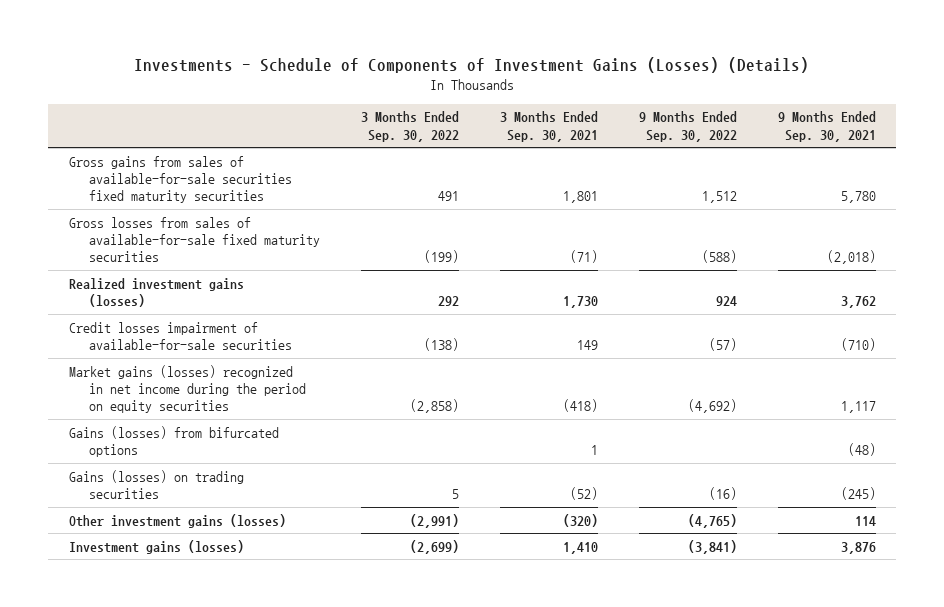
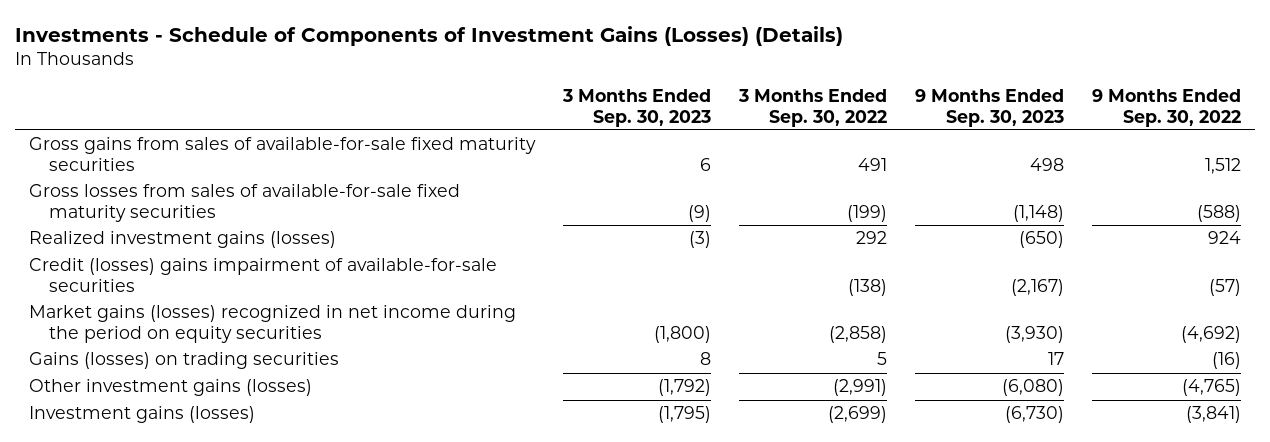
[499,111,598,142] 3 Months Ended Sep. 30, 2021 -> none
[777,111,876,142] 9 Months Ended Sep. 30, 2021 -> none
none -> [562,89,712,127] 3 Months Ended Sep. 30, 2023
none -> [914,89,1064,127] 9 Months Ended Sep. 30, 2023
[68,155,292,204] Gross gains from sales of available-for-sale securities fixed maturity securities -> [29,137,537,171] Gross gains from sales of available-for-sale fixed maturity securities
[68,321,292,351] Credit losses impairment of available-for-sale securities -> [29,258,498,292] Credit (losses) gains impairment of available-for-sale securities
[68,425,279,458] Gains (losses) from bifurcated options -> none

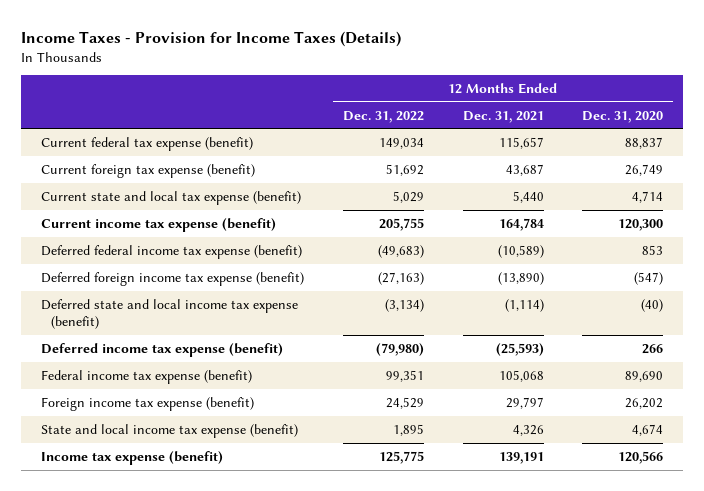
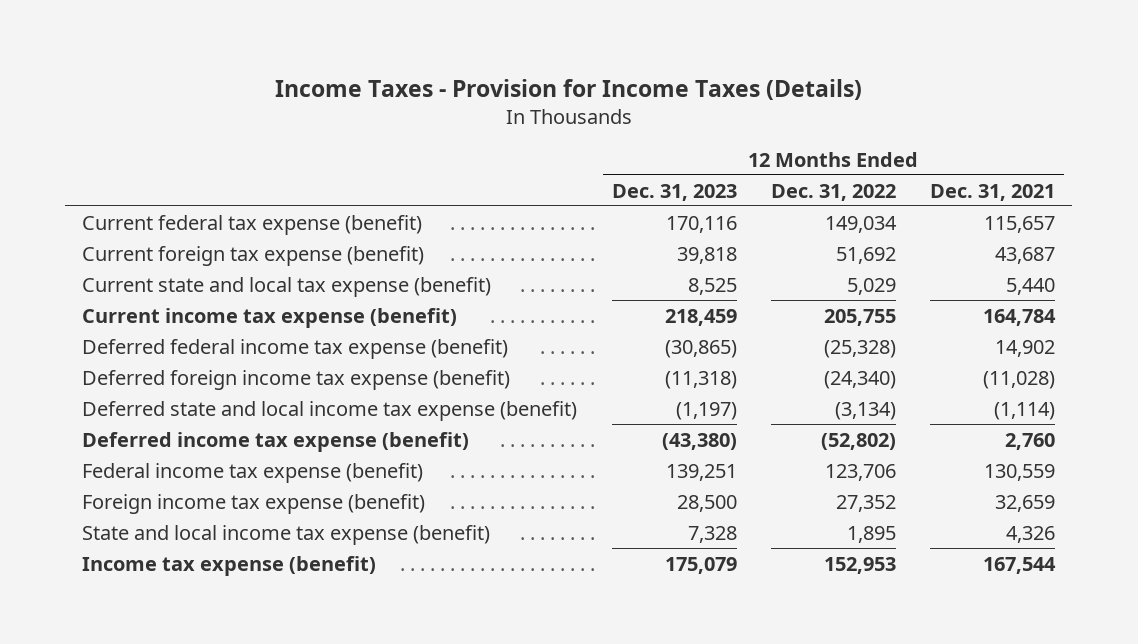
[582,110,664,123] Dec. 31, 2020 -> none
none -> [611,183,737,201] Dec. 31, 2023
[377,244,424,258] (49,683) -> [823,339,896,358] (25,328)
[497,244,544,258] (10,589) -> [995,339,1056,357] 14,902
[377,271,424,285] (27,163) -> [823,370,896,389] (24,340)
[497,271,544,285] (13,890) -> [983,370,1056,389] (11,028)
[375,342,424,356] (79,980) -> [820,432,896,450] (52,802)
[495,342,544,356] (25,593) -> [1005,432,1056,450] 2,760
[385,369,424,382] 99,351 -> [824,463,896,481] 123,706
[498,369,544,382] 105,068 -> [984,463,1056,481] 130,559
[385,396,424,409] 24,529 -> [835,494,896,512] 27,352
[505,396,544,409] 29,797 -> [995,494,1056,512] 32,659
[378,450,424,464] 125,775 -> [823,556,896,574] 152,953
[498,451,544,464] 139,191 -> [983,556,1057,574] 167,544

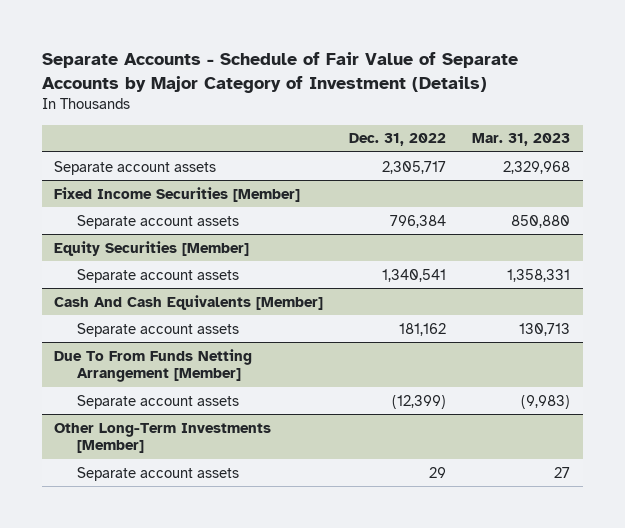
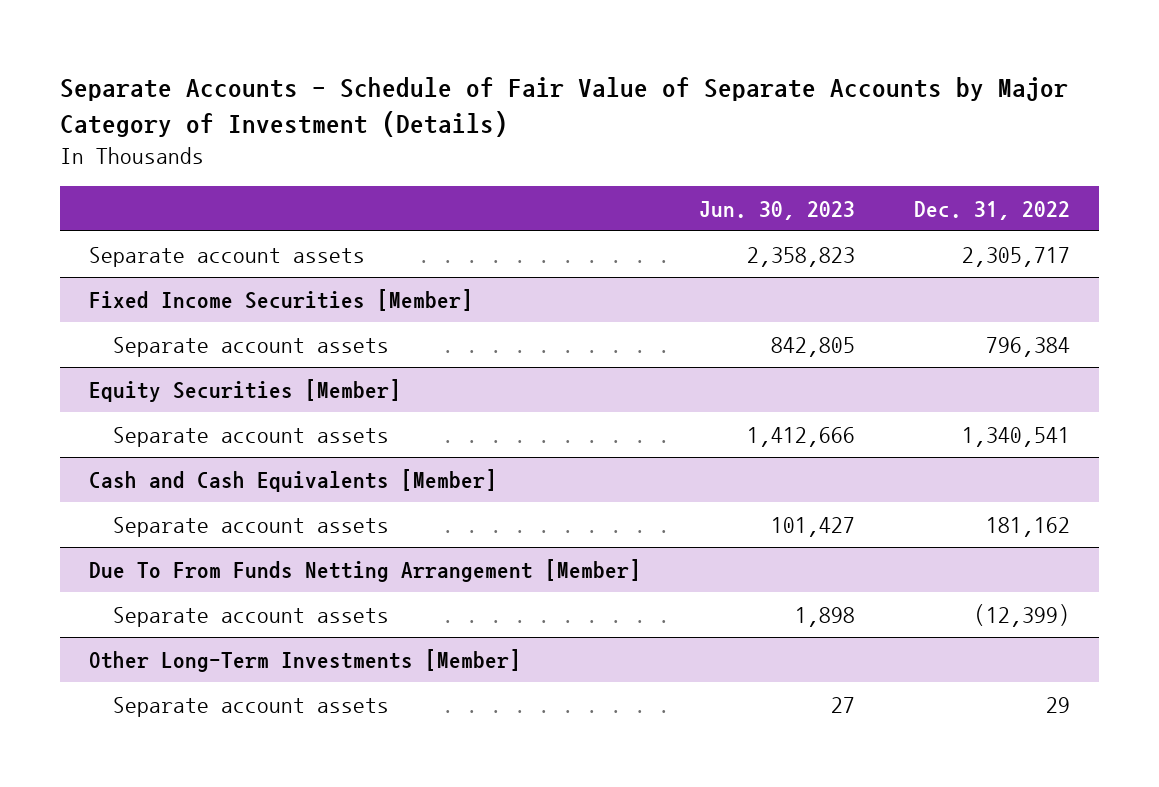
[472,133,571,147] Mar. 31, 2023 -> none
none -> [699,200,856,220] Jun. 30, 2023
[54,294,324,310] Cash And Cash Equivalents [Member] -> [89,468,498,492] Cash and Cash Equivalents [Member]

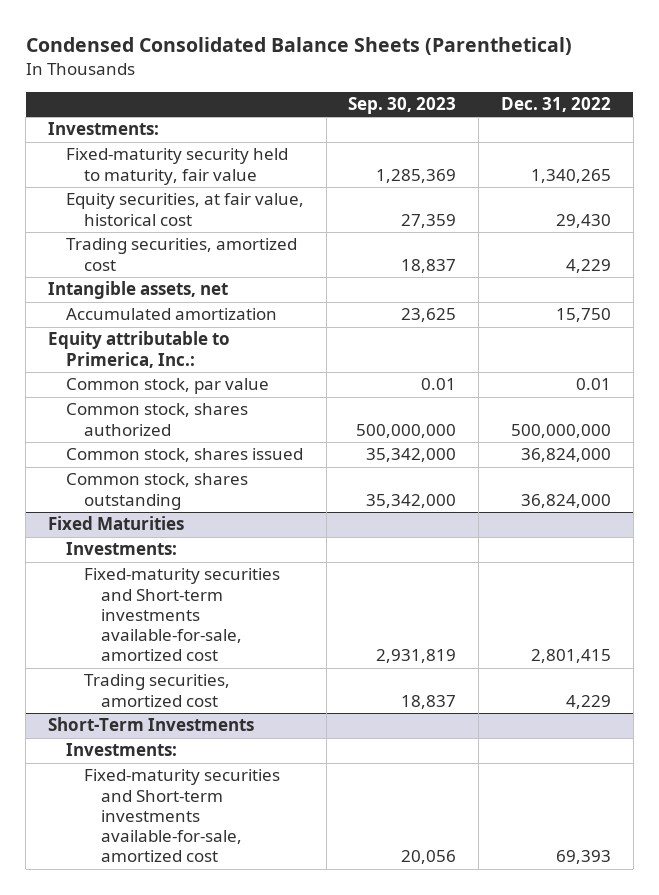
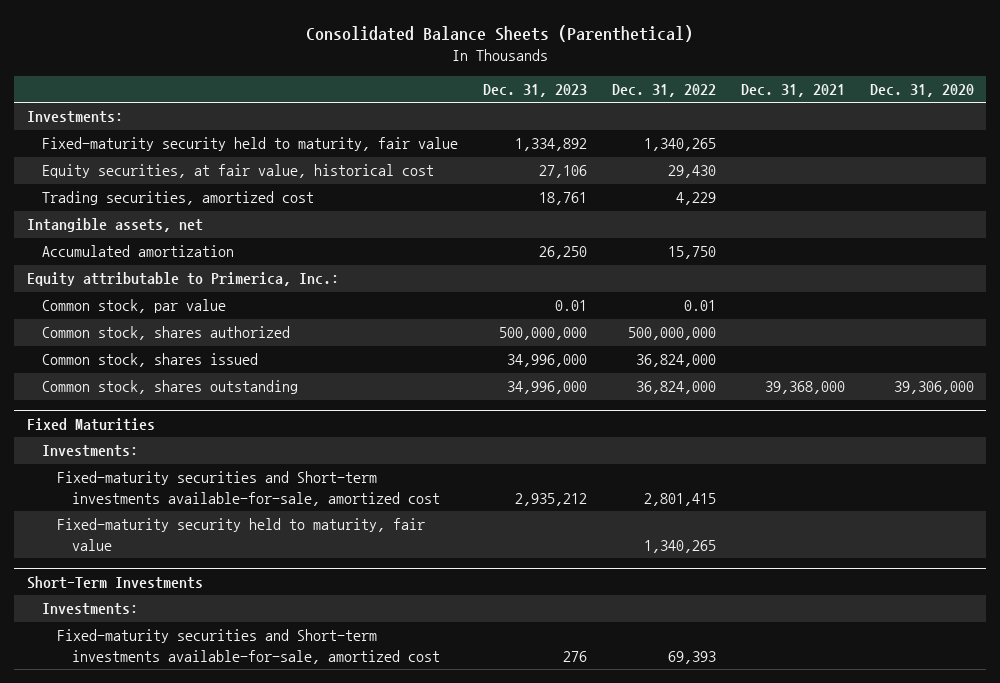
[25,36,572,55] Condensed Consolidated Balance Sheets (Parenthetical) -> [306,24,694,42] Consolidated Balance Sheets (Parenthetical)
[348,97,457,115] Sep. 30, 2023 -> none
none -> [482,84,587,98] Dec. 31, 2023
none -> [740,84,845,98] Dec. 31, 2021
none -> [869,84,974,98] Dec. 31, 2020
[83,674,230,707] Trading securities, amortized cost -> none
none -> [56,518,425,551] Fixed-maturity security held to maturity, fair value

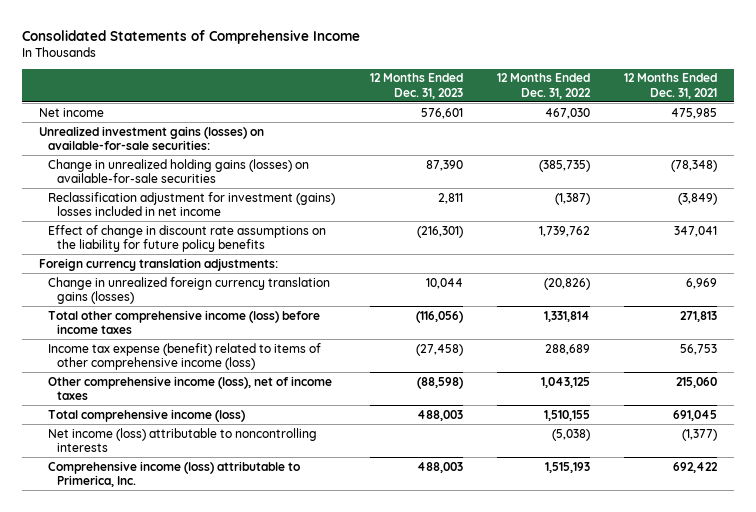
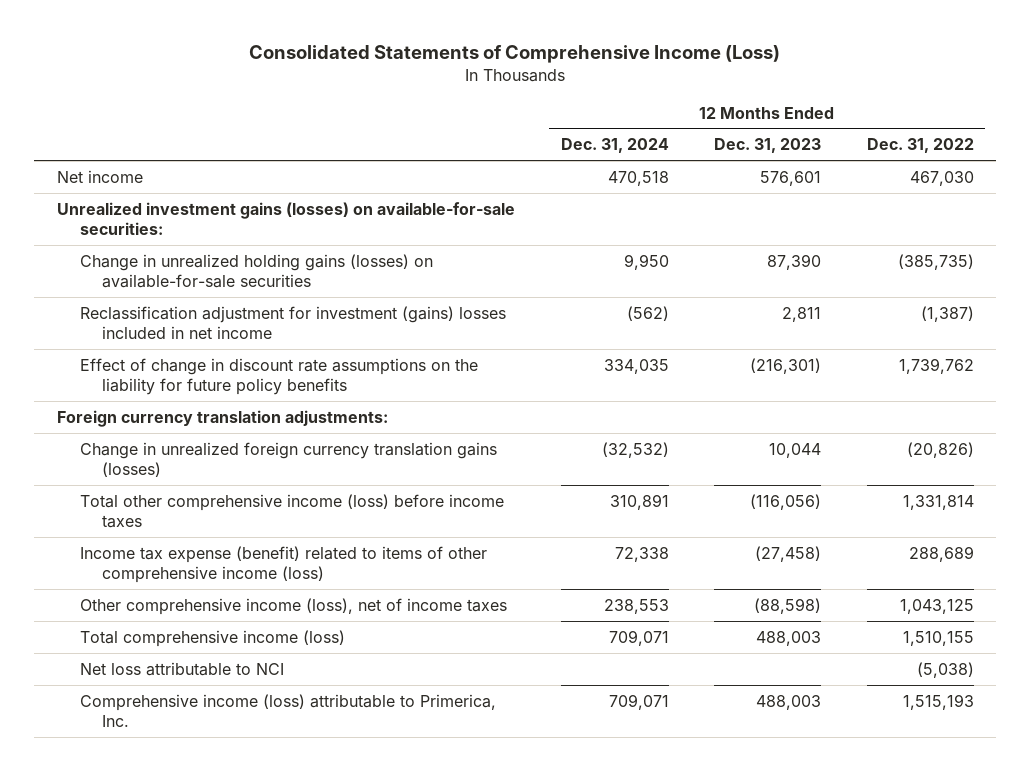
[22,29,361,44] Consolidated Statements of Comprehensive Income -> [249,45,781,64] Consolidated Statements of Comprehensive Income (Loss)
[624,73,718,99] 12 Months Ended Dec. 31, 2021 -> none
none -> [560,138,669,154] Dec. 31, 2024
[48,427,318,453] Net income (loss) attributable to noncontrolling interests -> [79,661,284,676] Net loss attributable to NCI

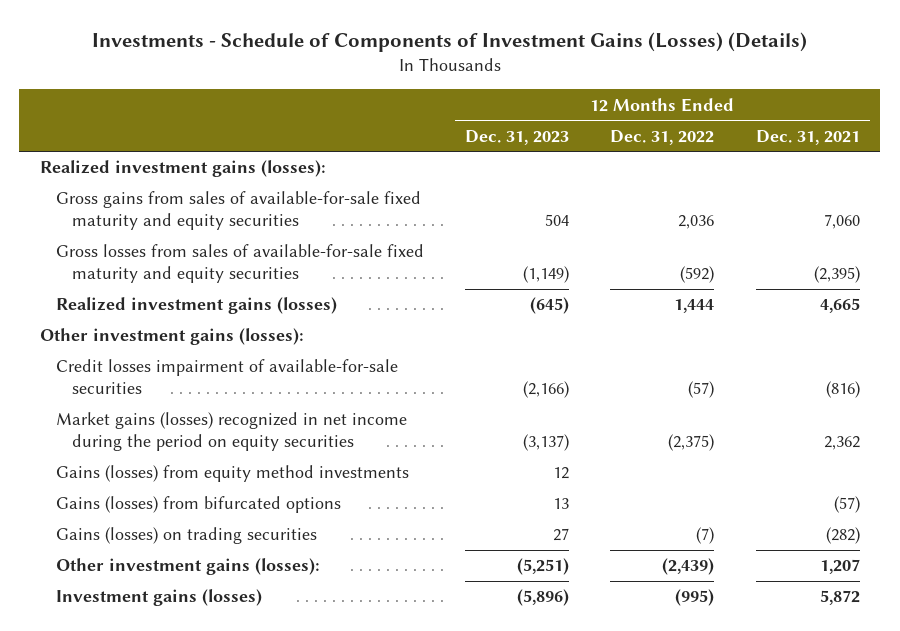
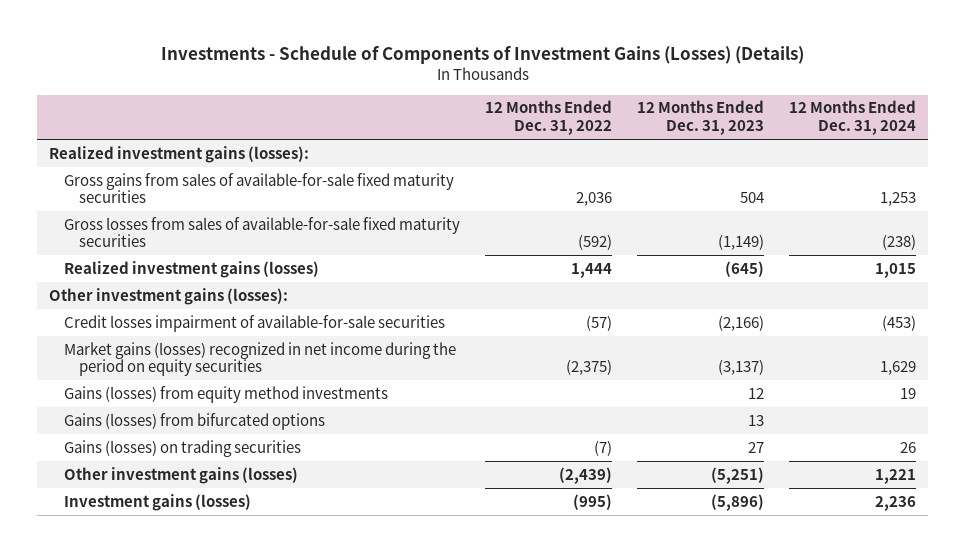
[755,129,860,145] Dec. 31, 2021 -> none
none -> [788,100,916,136] 12 Months Ended Dec. 31, 2024
[55,191,421,231] Gross gains from sales of available-for-sale fixed maturity and equity securities -> [64,172,455,204] Gross gains from sales of available-for-sale fixed maturity securities
[55,244,424,284] Gross losses from sales of available-for-sale fixed maturity and equity securities -> [64,216,461,248] Gross losses from sales of available-for-sale fixed maturity securities
[55,558,320,576] Other investment gains (losses): -> [64,466,299,484] Other investment gains (losses)

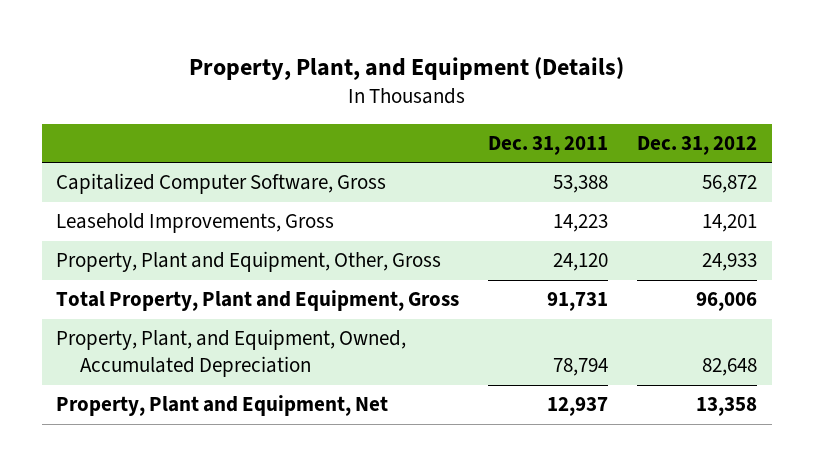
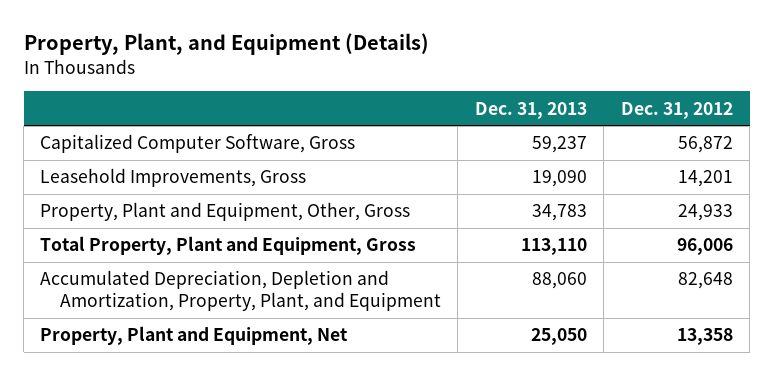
[488,135,609,155] Dec. 31, 2011 -> none
none -> [474,101,587,119] Dec. 31, 2013
[56,329,407,378] Property, Plant, and Equipment, Owned, Accumulated Depreciation -> [40,270,441,312] Accumulated Depreciation, Depletion and Amortization, Property, Plant, and Equipment

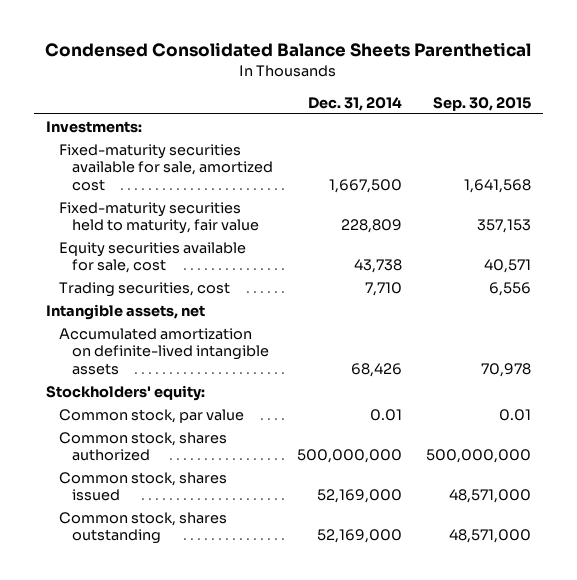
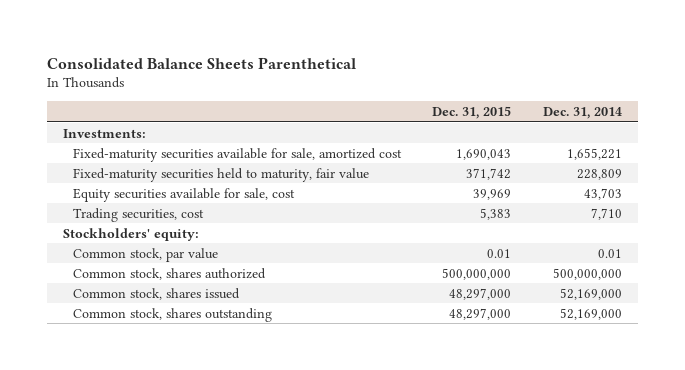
[45,42,532,58] Condensed Consolidated Balance Sheets Parenthetical -> [47,56,357,69] Consolidated Balance Sheets Parenthetical
[433,96,532,111] Sep. 30, 2015 -> none
none -> [432,105,512,119] Dec. 31, 2015
[328,178,402,193] 1,667,500 -> [566,147,622,160] 1,655,221
[353,259,402,274] 43,738 -> [583,187,622,200] 43,703
[45,303,205,320] Intangible assets, net -> none
[58,327,269,375] Accumulated amortization on definite-lived intangible assets -> none

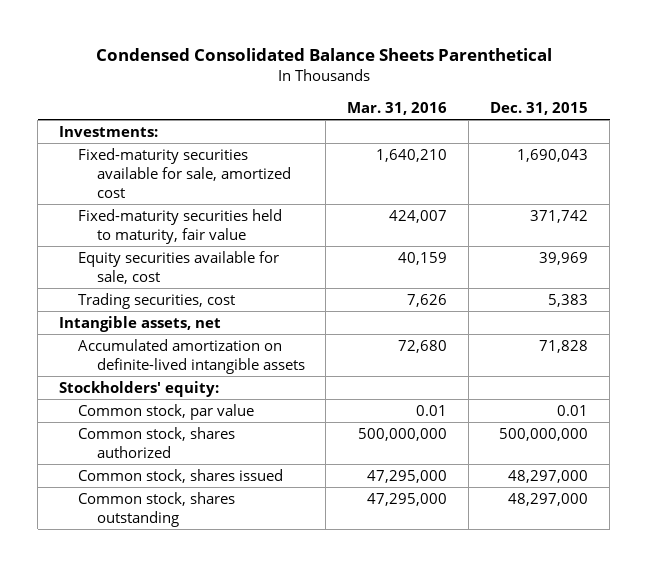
[47,56,357,69] Consolidated Balance Sheets Parenthetical -> [95,48,552,62] Condensed Consolidated Balance Sheets Parenthetical
[542,106,622,119] Dec. 31, 2014 -> none
none -> [347,102,448,116] Mar. 31, 2016
none -> [59,315,222,332] Intangible assets, net
none -> [77,338,305,374] Accumulated amortization on definite-lived intangible assets

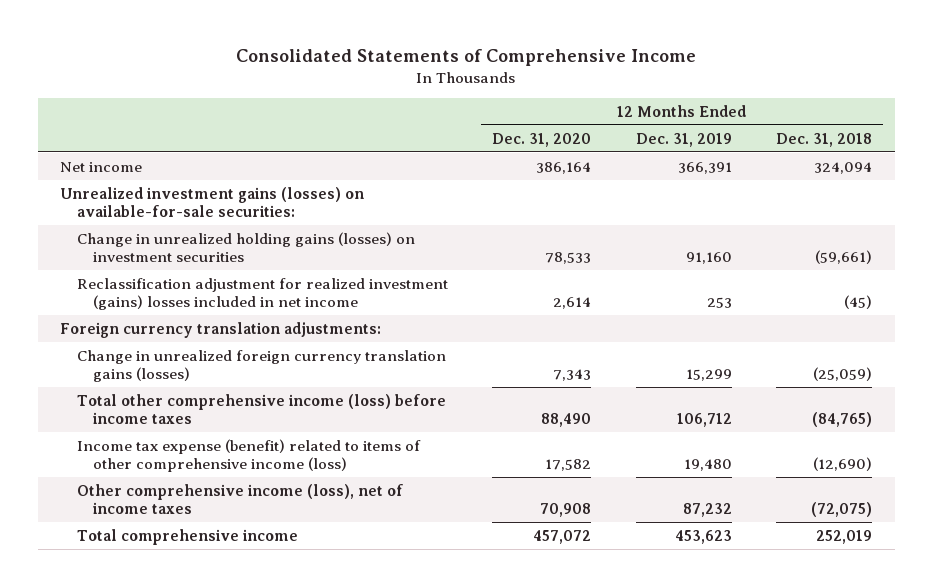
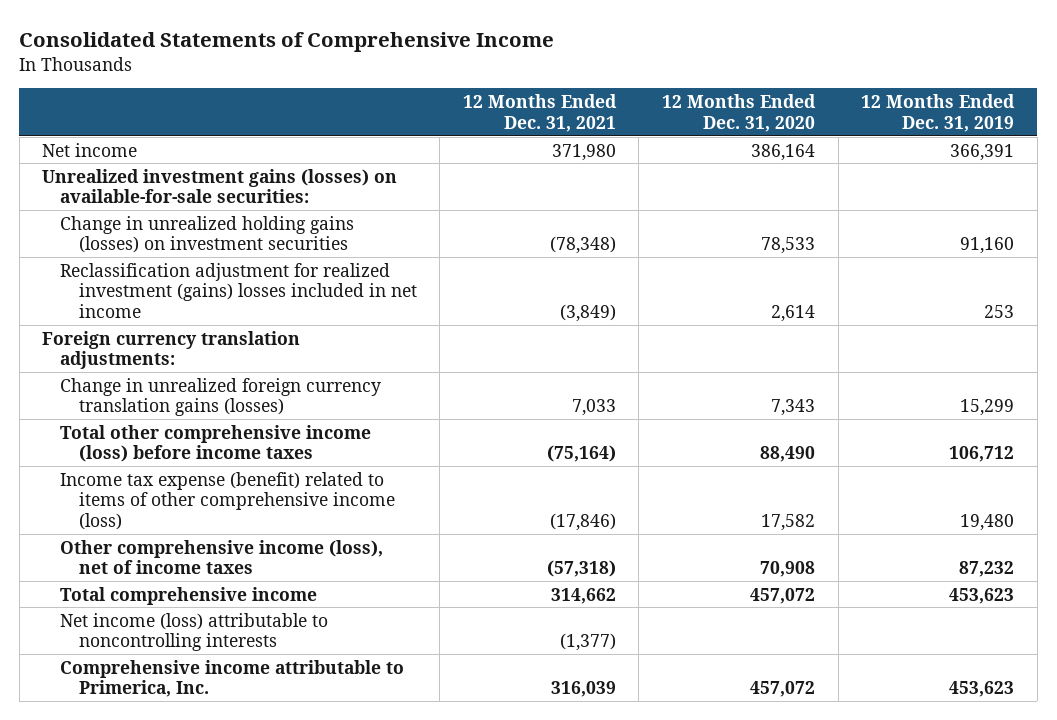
[776,132,873,147] Dec. 31, 2018 -> none
none -> [462,94,617,132] 12 Months Ended Dec. 31, 2021
none -> [60,612,329,652] Net income (loss) attributable to noncontrolling interests
none -> [60,659,405,698] Comprehensive income attributable to Primerica, Inc.

